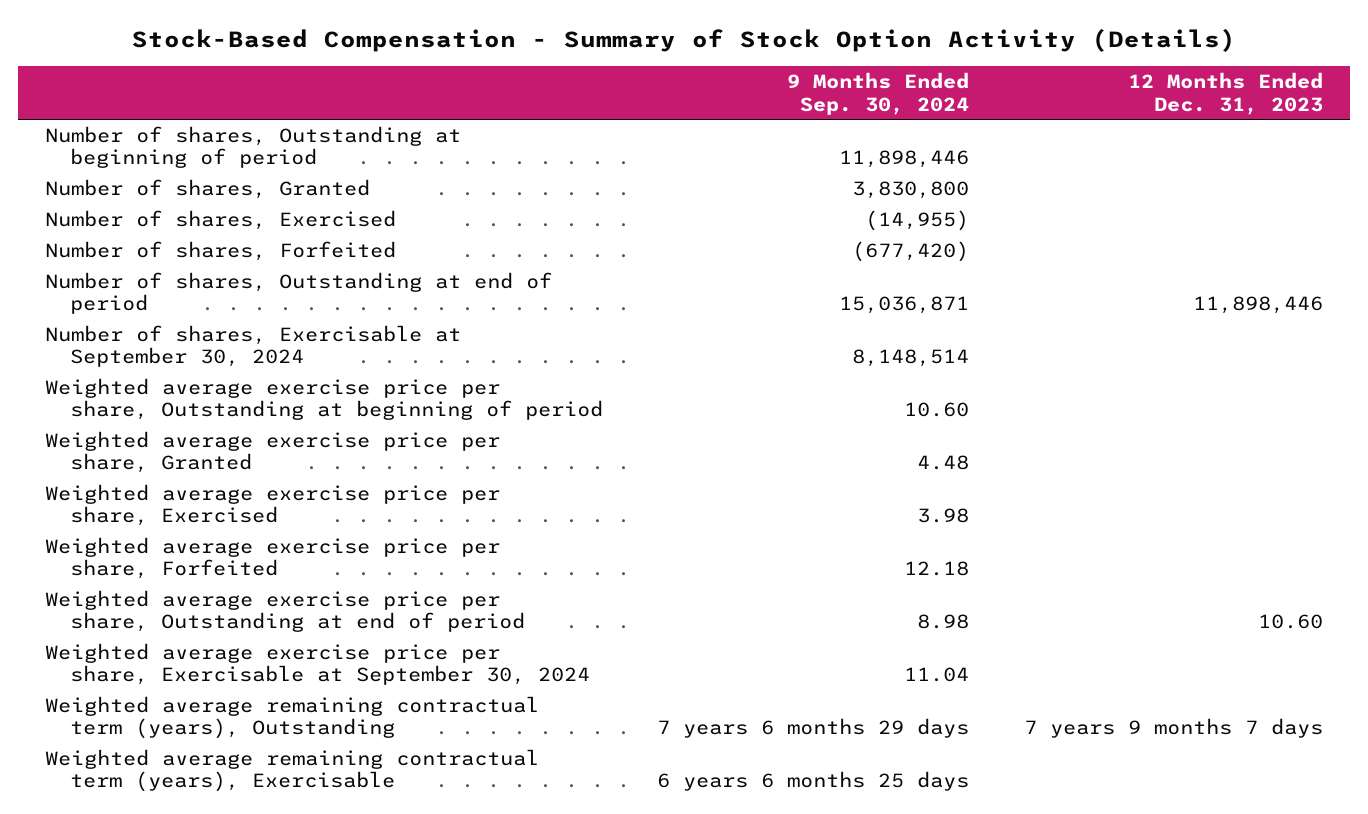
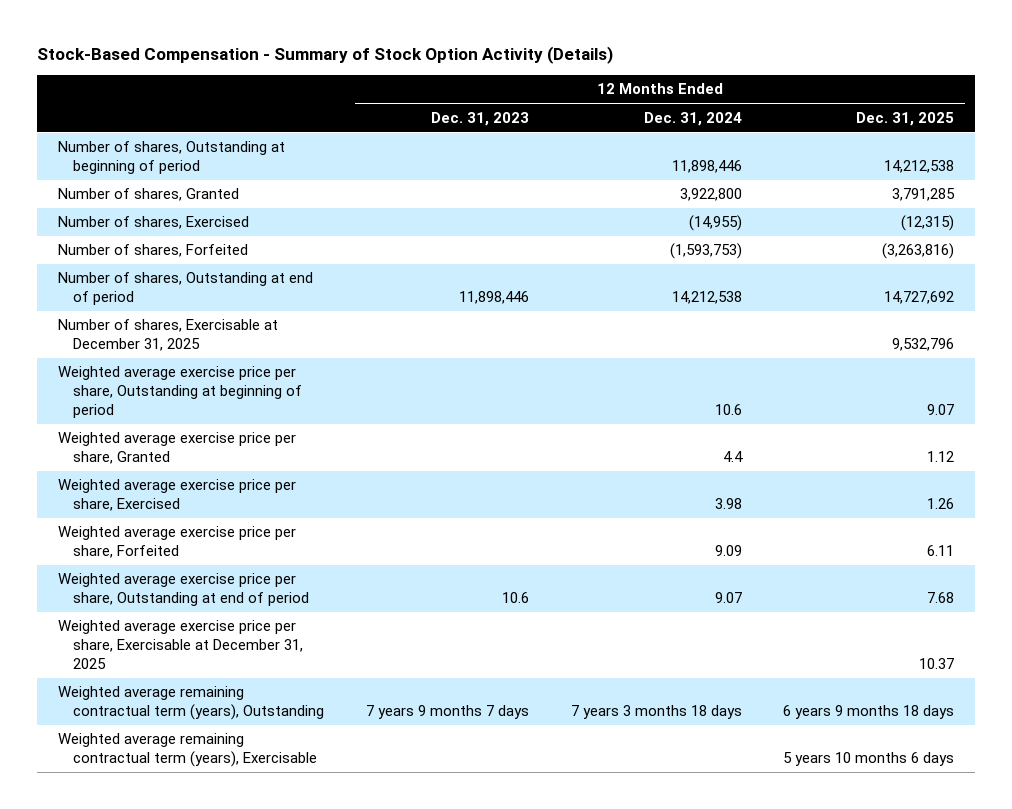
[787,72,970,115] 9 Months Ended Sep. 30, 2024 -> none
none -> [643,111,742,126] Dec. 31, 2024
none -> [856,111,955,126] Dec. 31, 2025
[45,324,462,368] Number of shares, Exercisable at September 30, 2024 -> [58,319,279,352] Number of shares, Exercisable at December 31, 2025
[1257,614,1323,630] 10.60 -> [501,592,529,604] 10.6
[45,642,591,686] Weighted average exercise price per share, Exercisable at September 30, 2024 -> [58,620,304,670] Weighted average exercise price per share, Exercisable at December 31, 2025

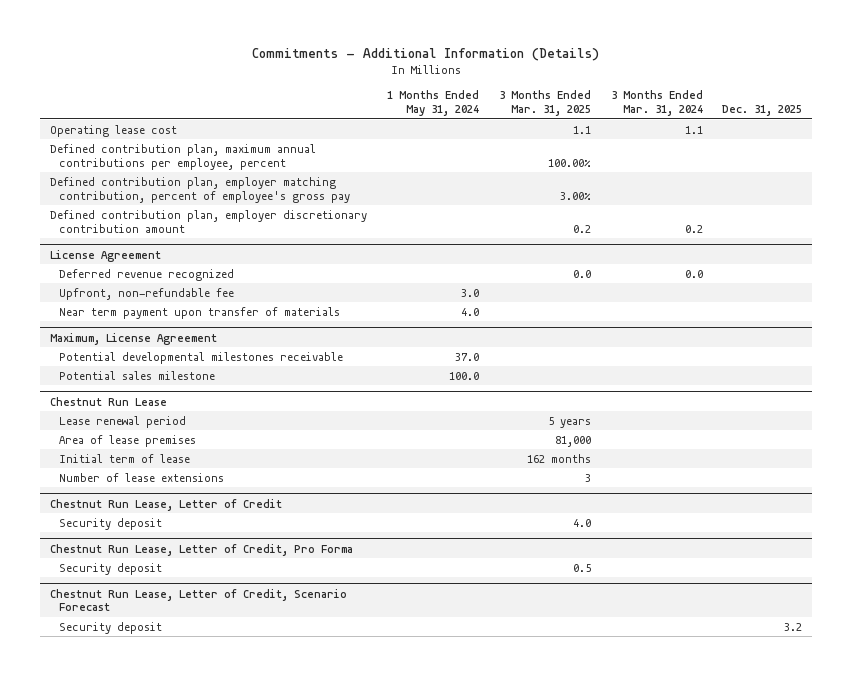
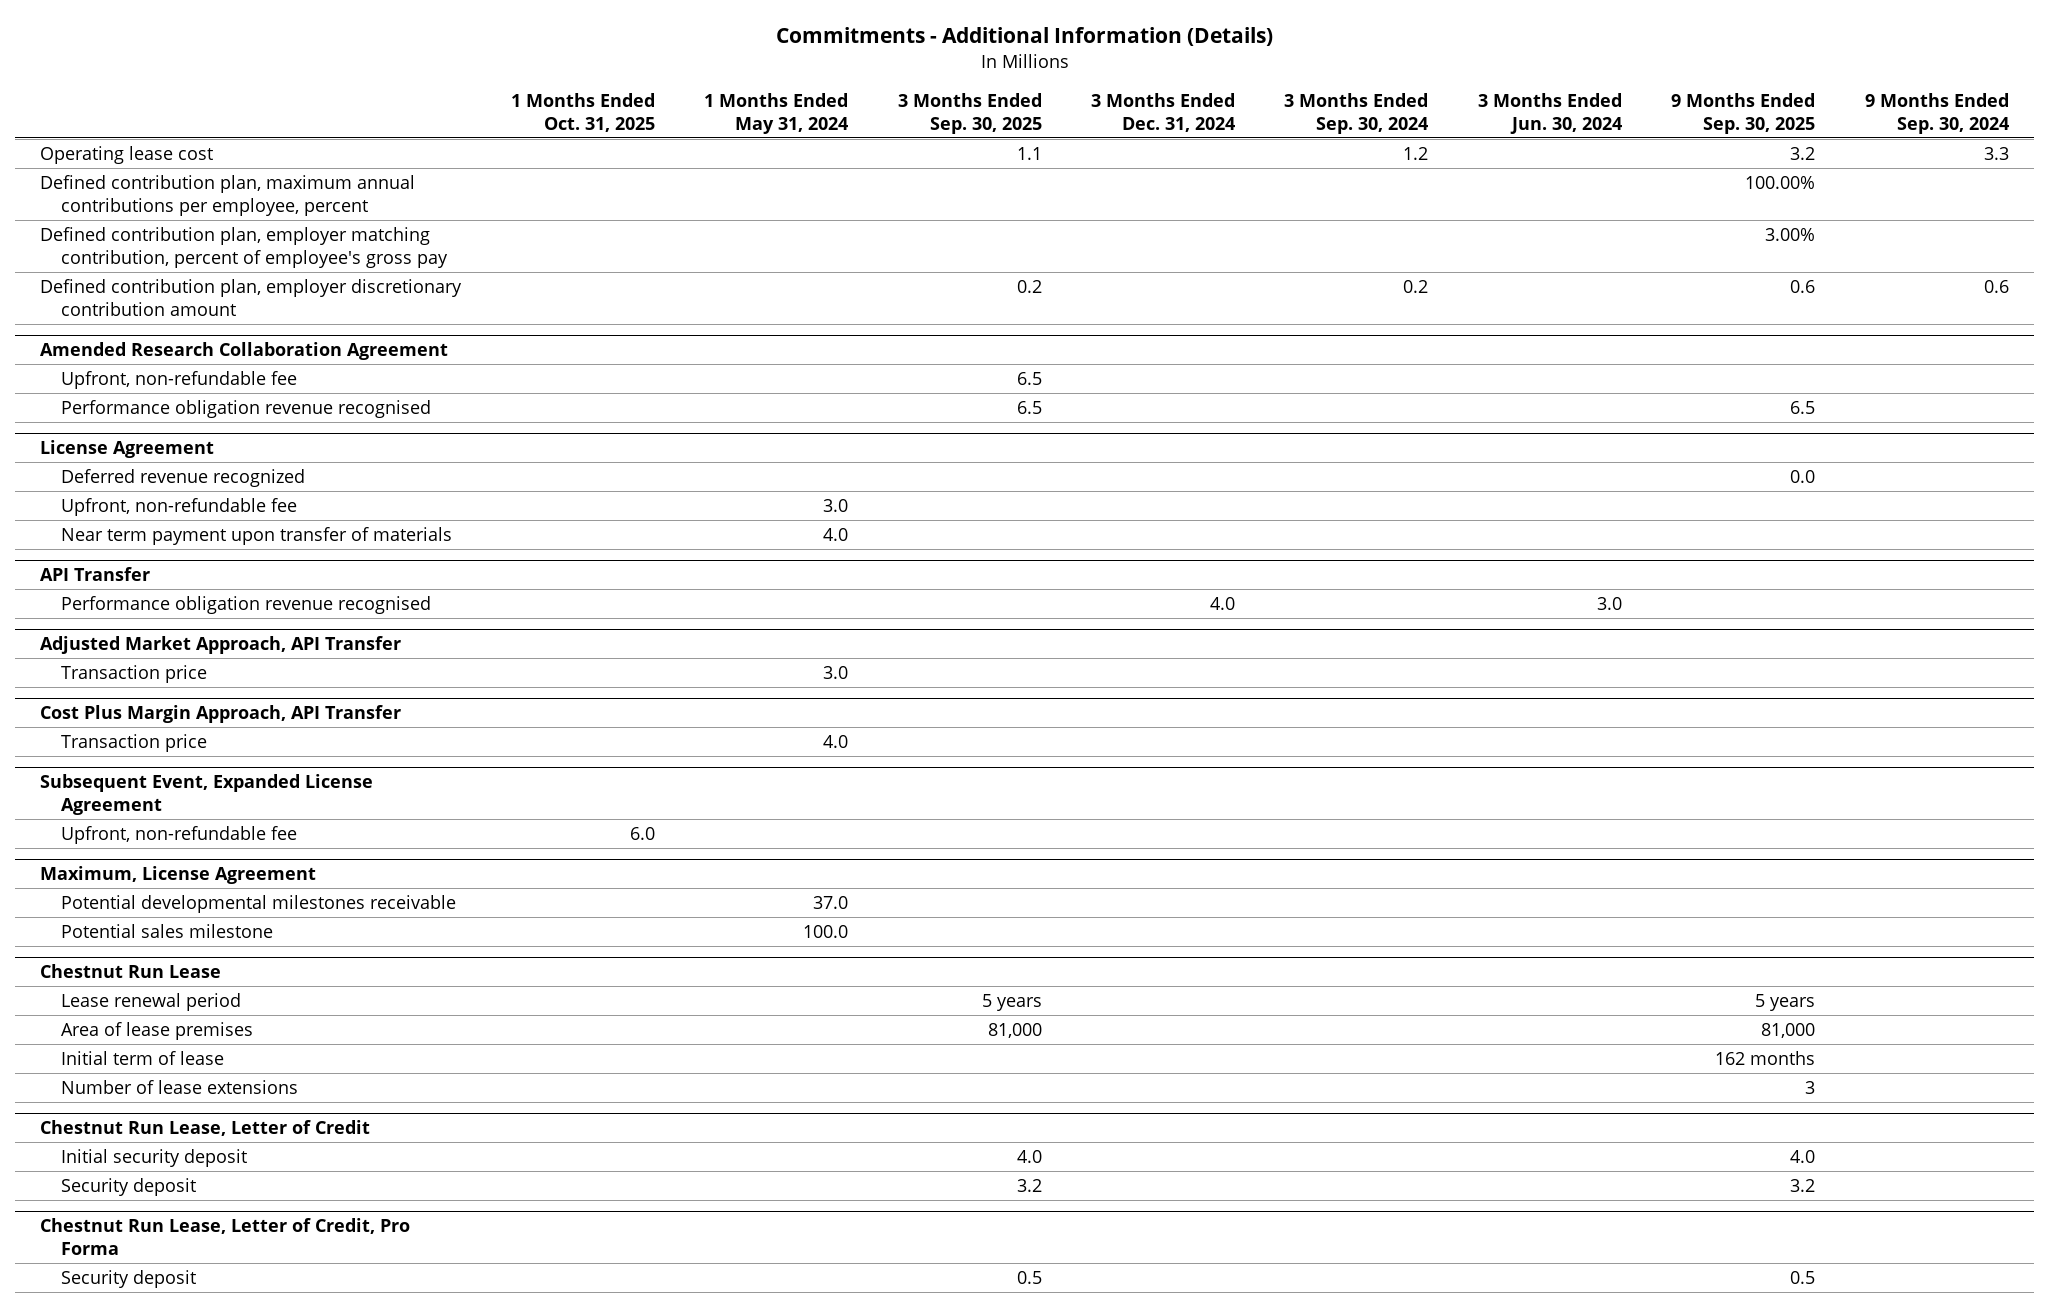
[498,90,591,117] 3 Months Ended Mar. 31, 2025 -> none
[610,90,703,117] 3 Months Ended Mar. 31, 2024 -> none
[722,105,803,117] Dec. 31, 2025 -> none
none -> [510,92,655,132] 1 Months Ended Oct. 31, 2025
none -> [897,92,1042,134] 3 Months Ended Sep. 30, 2025
none -> [1091,92,1236,132] 3 Months Ended Dec. 31, 2024
none -> [1284,92,1429,134] 3 Months Ended Sep. 30, 2024
none -> [1477,92,1622,134] 3 Months Ended Jun. 30, 2024
none -> [1671,92,1816,134] 9 Months Ended Sep. 30, 2025
none -> [1864,92,2009,134] 9 Months Ended Sep. 30, 2024
none -> [40,342,449,361] Amended Research Collaboration Agreement
none -> [60,370,297,389] Upfront, non-refundable fee
none -> [60,399,431,418] Performance obligation revenue recognised
none -> [40,567,151,582] API Transfer
none -> [60,595,431,614] Performance obligation revenue recognised
none -> [40,636,402,655] Adjusted Market Approach, API Transfer
none -> [60,664,207,683] Transaction price
none -> [40,705,402,724] Cost Plus Margin Approach, API Transfer
none -> [60,733,207,752] Transaction price
none -> [40,774,374,816] Subsequent Event, Expanded License Agreement
none -> [60,825,297,844] Upfront, non-refundable fee
none -> [60,1148,247,1167] Initial security deposit
[50,588,348,612] Chestnut Run Lease, Letter of Credit, Scenario Forecast -> none
[58,621,162,634] Security deposit -> none

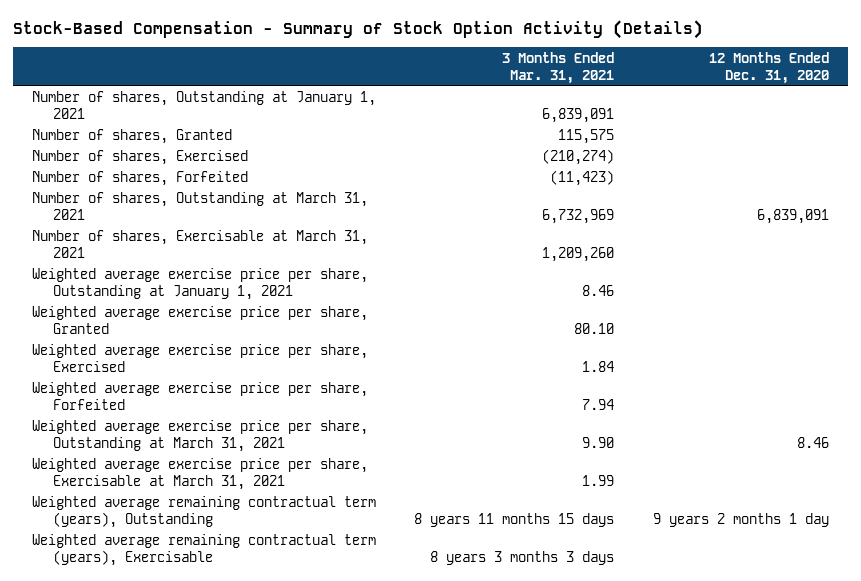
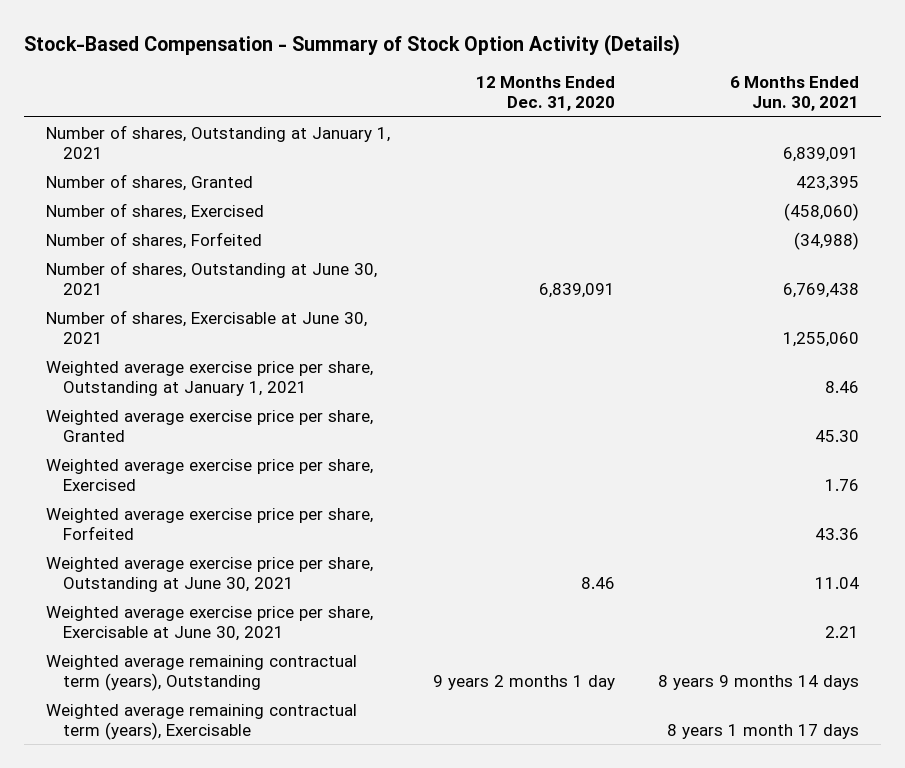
[502,51,615,84] 3 Months Ended Mar. 31, 2021 -> none
none -> [730,76,860,112] 6 Months Ended Jun. 30, 2021
[31,192,368,221] Number of shares, Outstanding at March 31, 2021 -> [45,260,377,295] Number of shares, Outstanding at June 30, 2021
[31,230,368,259] Number of shares, Exercisable at March 31, 2021 -> [45,309,367,344] Number of shares, Exercisable at June 30, 2021
[31,420,368,453] Weighted average exercise price per share, Outstanding at March 31, 2021 -> [45,556,373,592] Weighted average exercise price per share, Outstanding at June 30, 2021
[31,458,368,491] Weighted average exercise price per share, Exercisable at March 31, 2021 -> [45,605,373,641] Weighted average exercise price per share, Exercisable at June 30, 2021

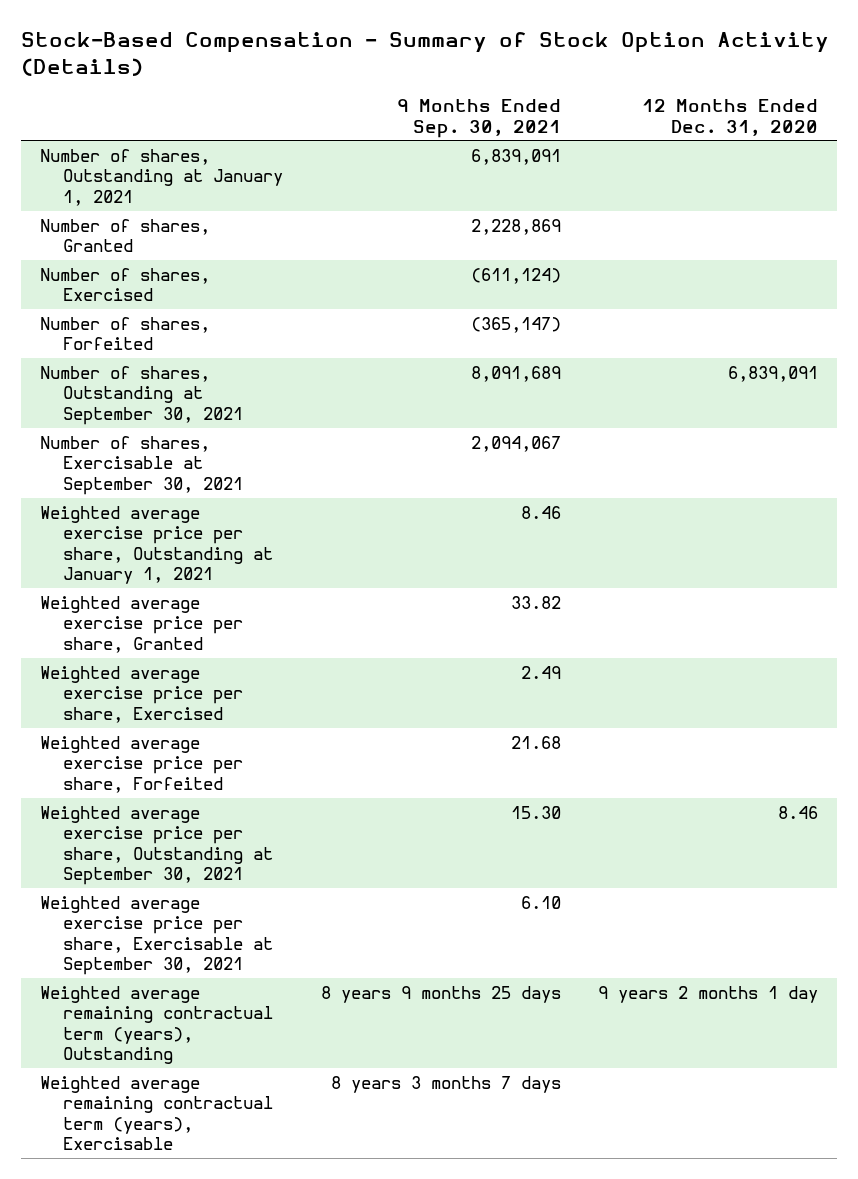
[730,76,860,112] 6 Months Ended Jun. 30, 2021 -> none
none -> [396,99,561,138] 9 Months Ended Sep. 30, 2021
[45,260,377,295] Number of shares, Outstanding at June 30, 2021 -> [39,365,244,425] Number of shares, Outstanding at September 30, 2021
[45,309,367,344] Number of shares, Exercisable at June 30, 2021 -> [39,435,244,495] Number of shares, Exercisable at September 30, 2021
[45,556,373,592] Weighted average exercise price per share, Outstanding at June 30, 2021 -> [39,805,274,886] Weighted average exercise price per share, Outstanding at September 30, 2021
[45,605,373,641] Weighted average exercise price per share, Exercisable at June 30, 2021 -> [39,895,274,976] Weighted average exercise price per share, Exercisable at September 30, 2021

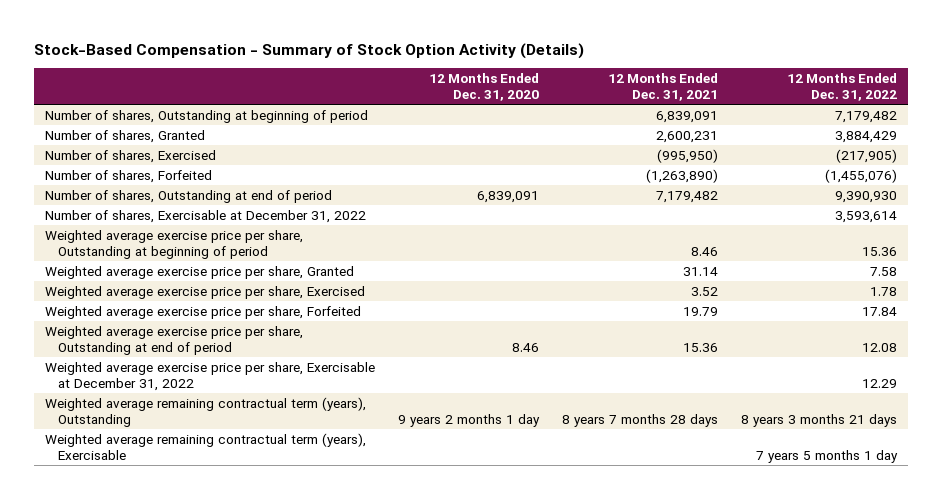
[396,99,561,138] 9 Months Ended Sep. 30, 2021 -> none
none -> [607,72,718,101] 12 Months Ended Dec. 31, 2021
none -> [786,72,897,101] 12 Months Ended Dec. 31, 2022
[39,148,284,206] Number of shares, Outstanding at January 1, 2021 -> [45,109,369,123] Number of shares, Outstanding at beginning of period
[39,365,244,425] Number of shares, Outstanding at September 30, 2021 -> [45,189,333,203] Number of shares, Outstanding at end of period
[39,435,244,495] Number of shares, Exercisable at September 30, 2021 -> [45,209,367,223] Number of shares, Exercisable at December 31, 2022
[39,505,274,585] Weighted average exercise price per share, Outstanding at January 1, 2021 -> [45,229,304,259] Weighted average exercise price per share, Outstanding at beginning of period
[39,805,274,886] Weighted average exercise price per share, Outstanding at September 30, 2021 -> [45,325,304,355] Weighted average exercise price per share, Outstanding at end of period
[39,895,274,976] Weighted average exercise price per share, Exercisable at September 30, 2021 -> [45,361,376,391] Weighted average exercise price per share, Exercisable at December 31, 2022

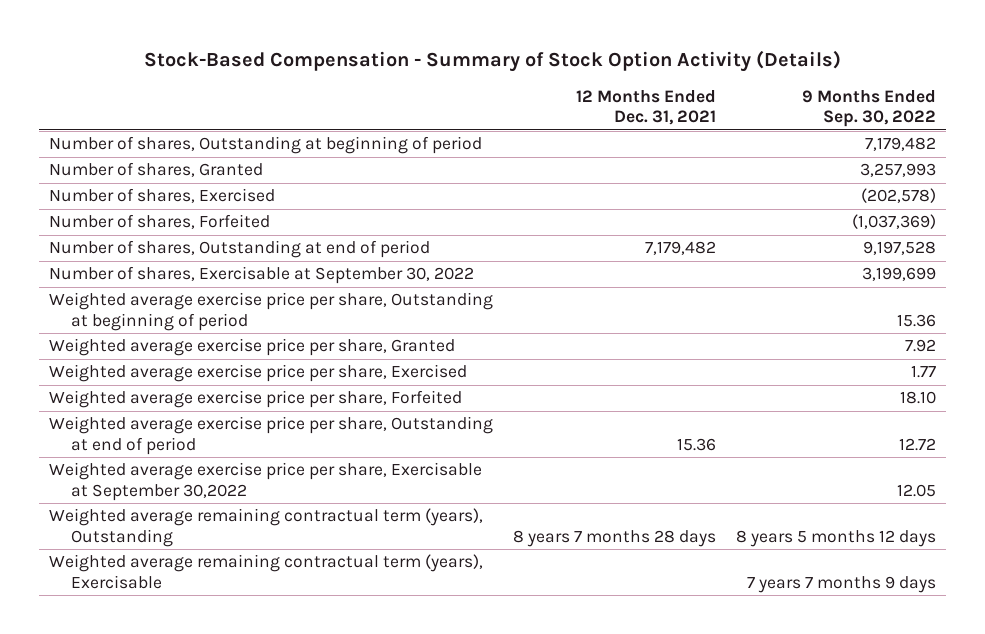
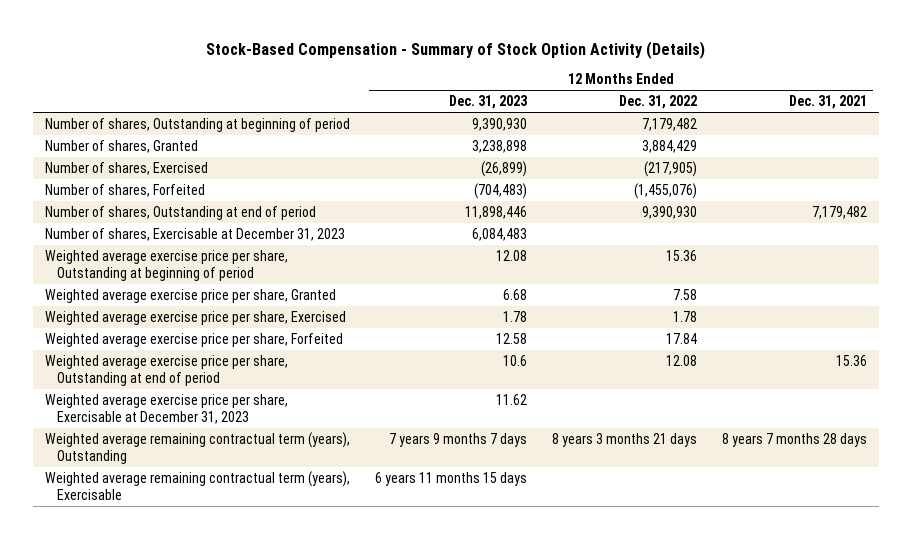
[802,90,937,128] 9 Months Ended Sep. 30, 2022 -> none
none -> [449,95,528,110] Dec. 31, 2023
none -> [619,95,698,110] Dec. 31, 2022
[49,266,475,285] Number of shares, Exercisable at September 30, 2022 -> [45,227,346,241] Number of shares, Exercisable at December 31, 2023
[49,462,483,501] Weighted average exercise price per share, Exercisable at September 30,2022 -> [45,393,289,425] Weighted average exercise price per share, Exercisable at December 31, 2023

